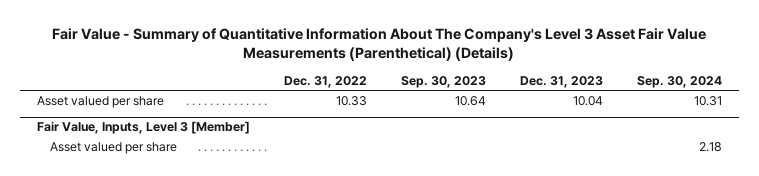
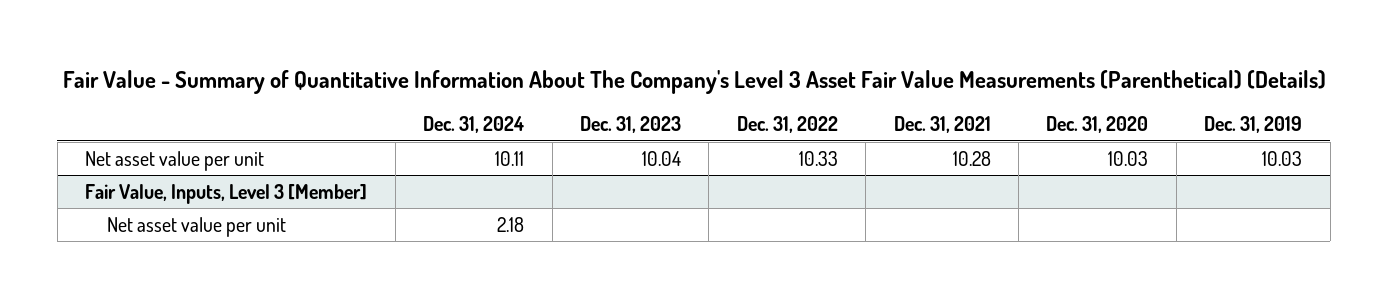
[400,75,486,88] Sep. 30, 2023 -> none
[636,75,722,88] Sep. 30, 2024 -> none
none -> [423,116,525,134] Dec. 31, 2024
none -> [893,116,991,134] Dec. 31, 2021
none -> [1046,116,1149,134] Dec. 31, 2020
none -> [1204,116,1303,134] Dec. 31, 2019
[36,96,164,109] Asset valued per share -> [85,150,265,171] Net asset value per unit
[50,142,178,155] Asset valued per share -> [106,216,286,237] Net asset value per unit

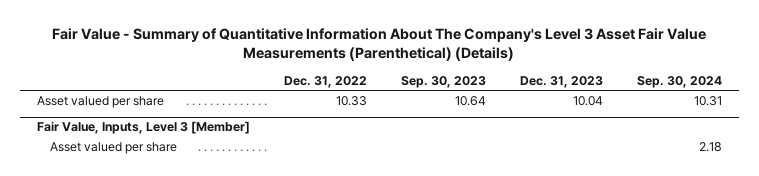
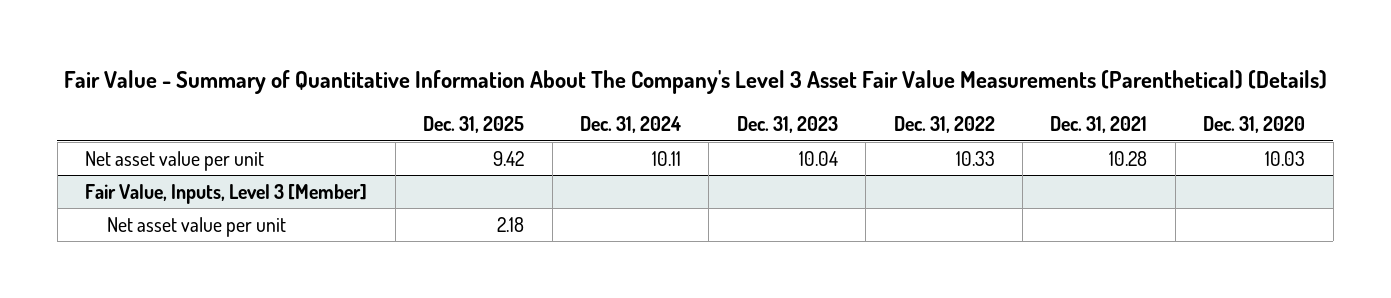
[400,75,486,88] Sep. 30, 2023 -> none
[636,75,722,88] Sep. 30, 2024 -> none
none -> [423,116,525,134] Dec. 31, 2025
none -> [579,116,681,134] Dec. 31, 2024
none -> [1050,116,1148,134] Dec. 31, 2021
none -> [1203,116,1306,134] Dec. 31, 2020
[36,96,164,109] Asset valued per share -> [85,150,265,171] Net asset value per unit
[50,142,178,155] Asset valued per share -> [106,216,286,237] Net asset value per unit

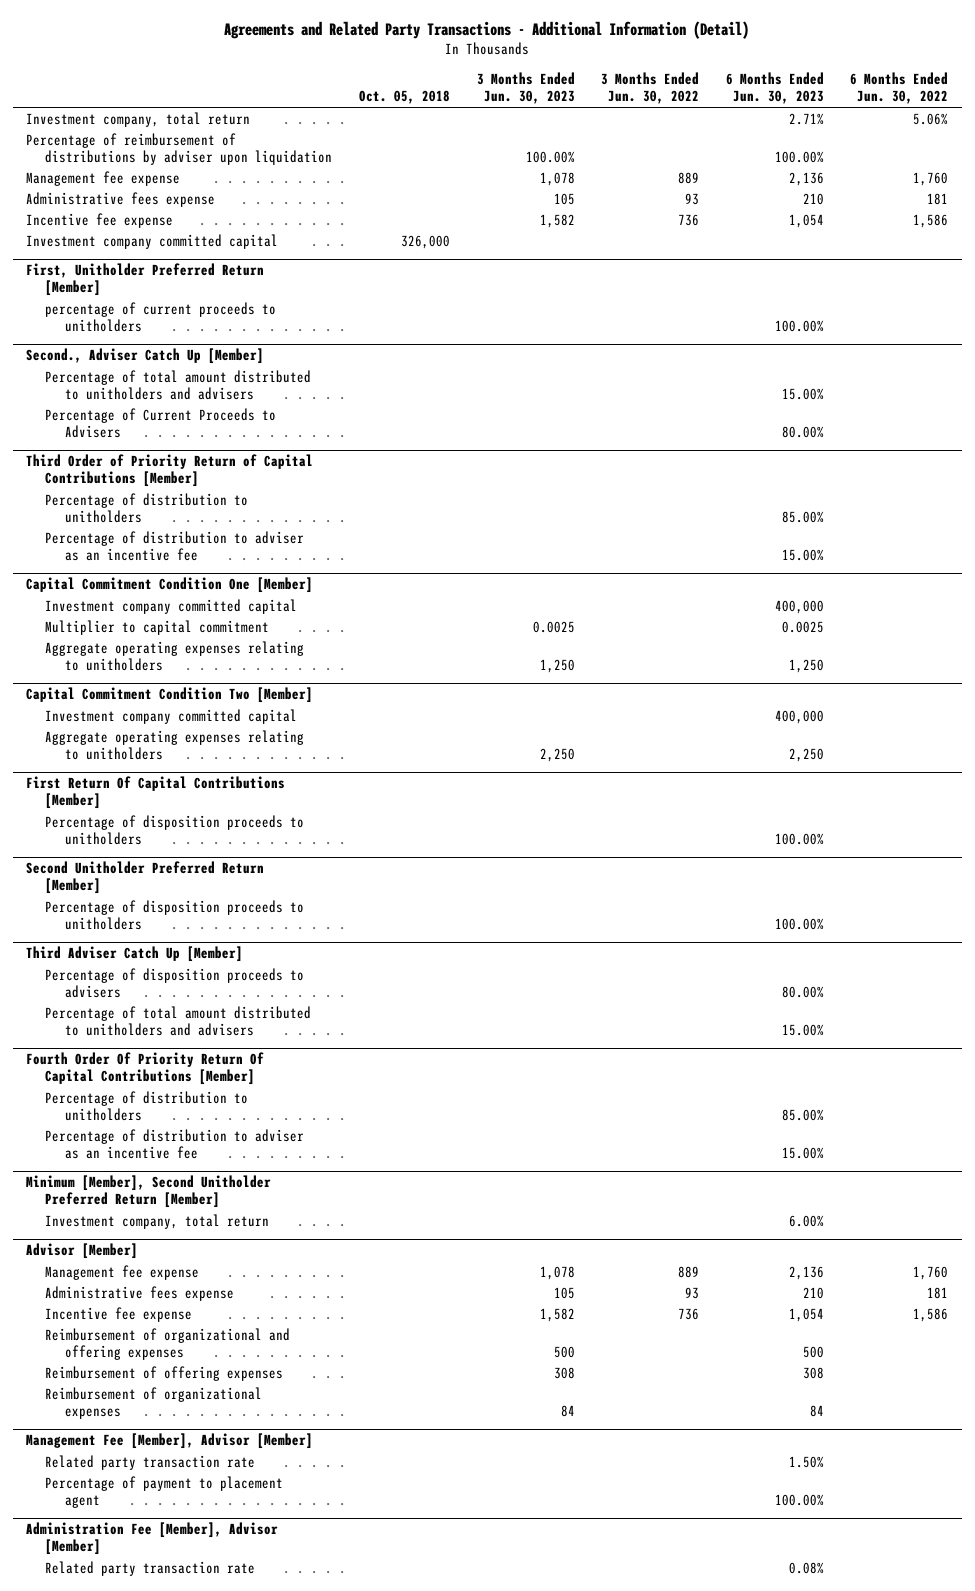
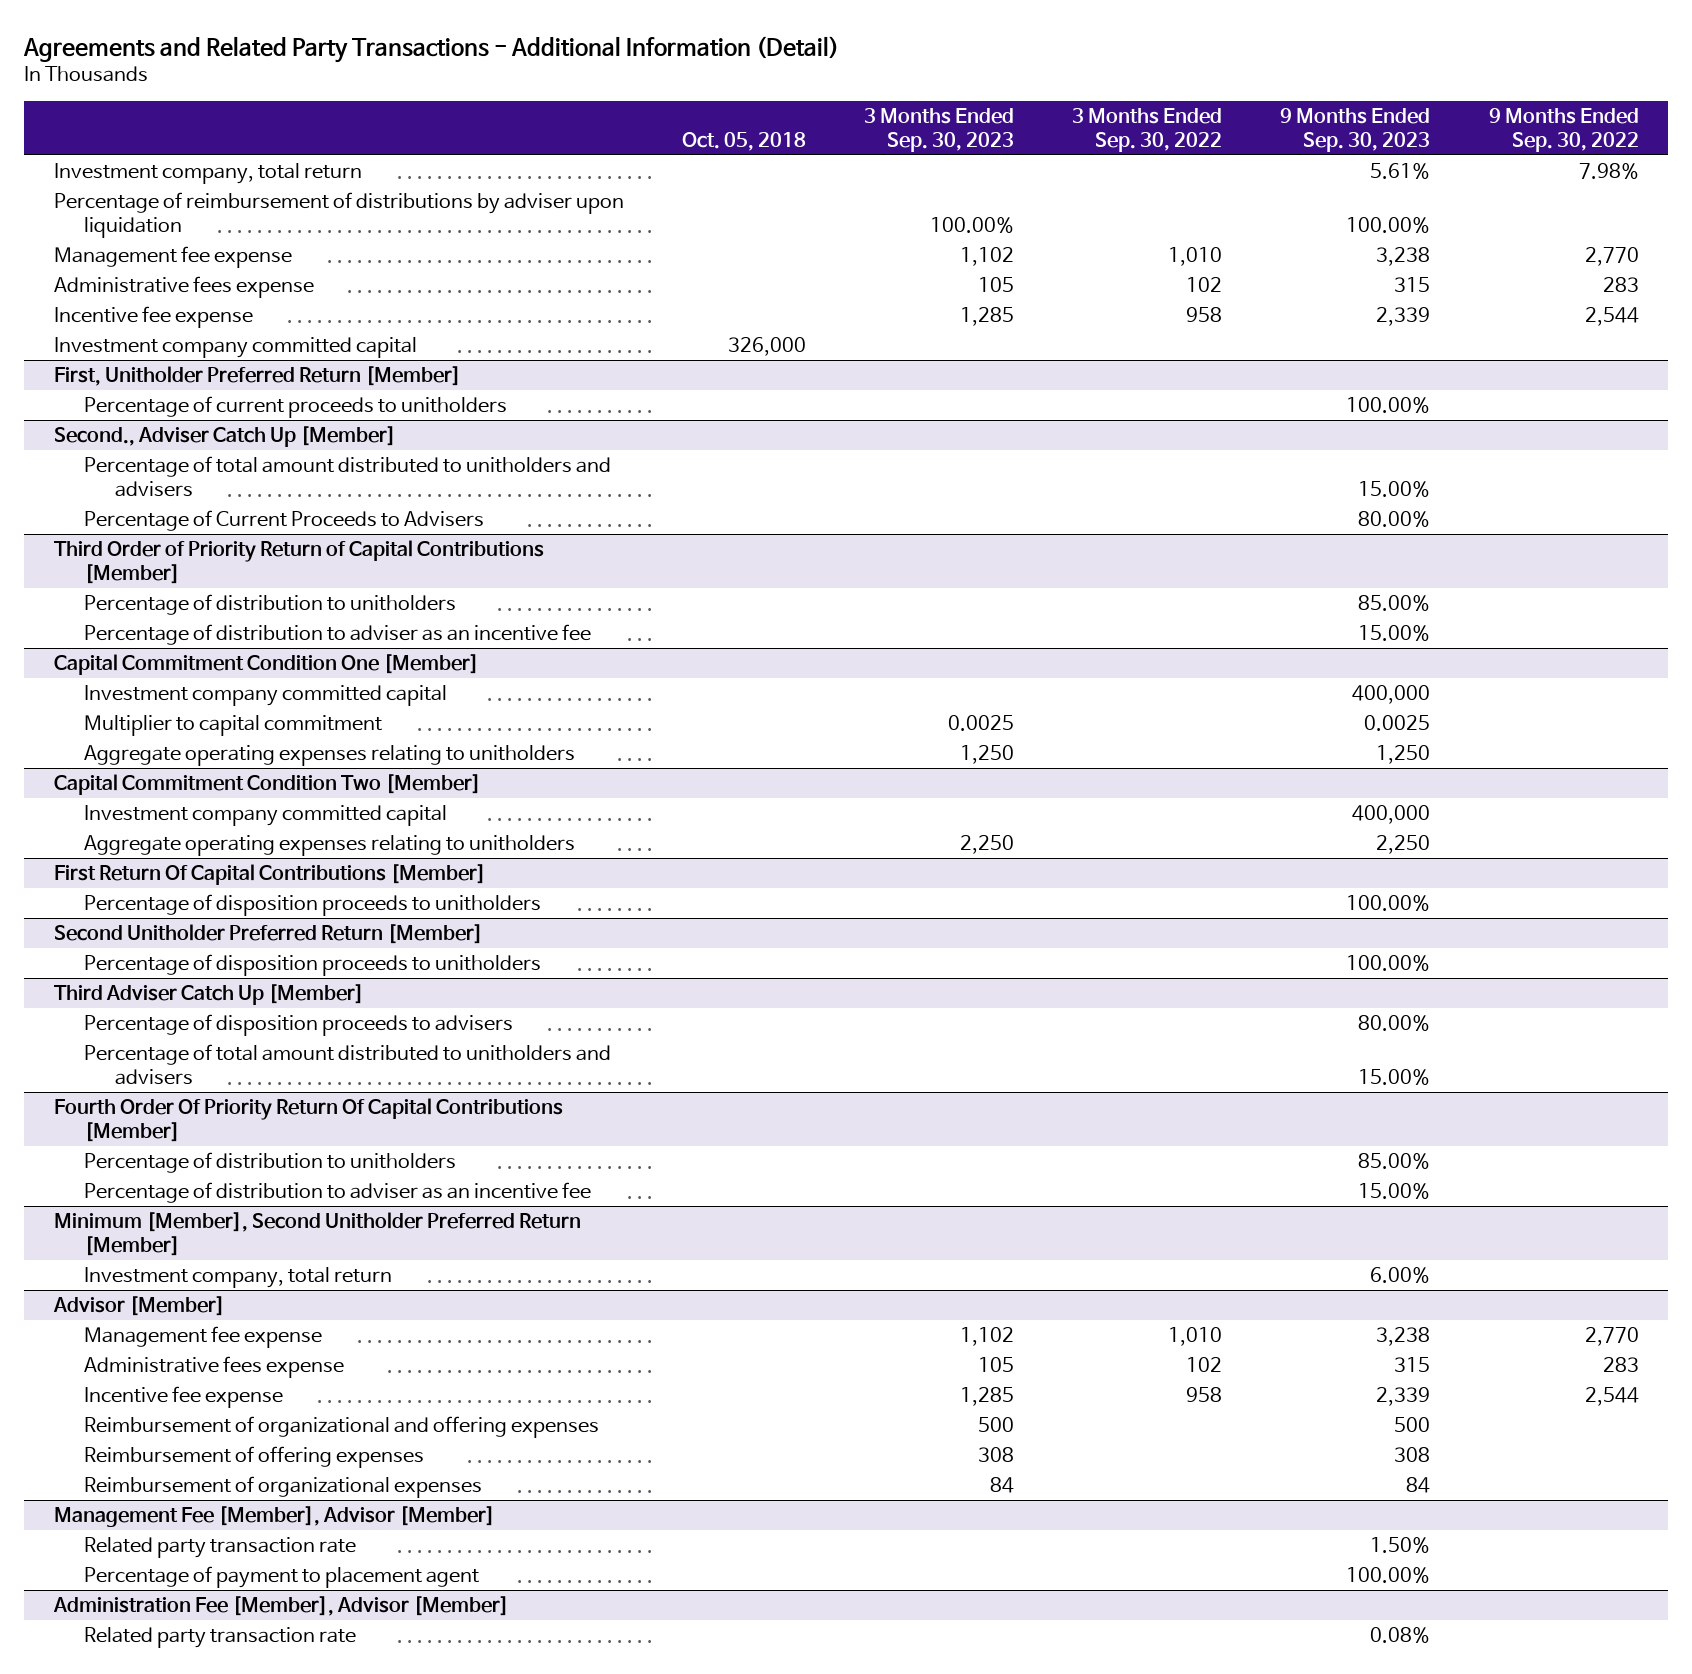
[476,72,575,105] 3 Months Ended Jun. 30, 2023 -> none
[601,72,700,105] 3 Months Ended Jun. 30, 2022 -> none
[725,72,824,105] 6 Months Ended Jun. 30, 2023 -> none
[850,72,949,105] 6 Months Ended Jun. 30, 2022 -> none
none -> [863,108,1014,152] 3 Months Ended Sep. 30, 2023
none -> [1072,108,1223,152] 3 Months Ended Sep. 30, 2022
none -> [1280,108,1431,152] 9 Months Ended Sep. 30, 2023
none -> [1488,108,1639,152] 9 Months Ended Sep. 30, 2022
[45,301,277,332] percentage of current proceeds to unitholders -> [84,396,508,419] Percentage of current proceeds to unitholders

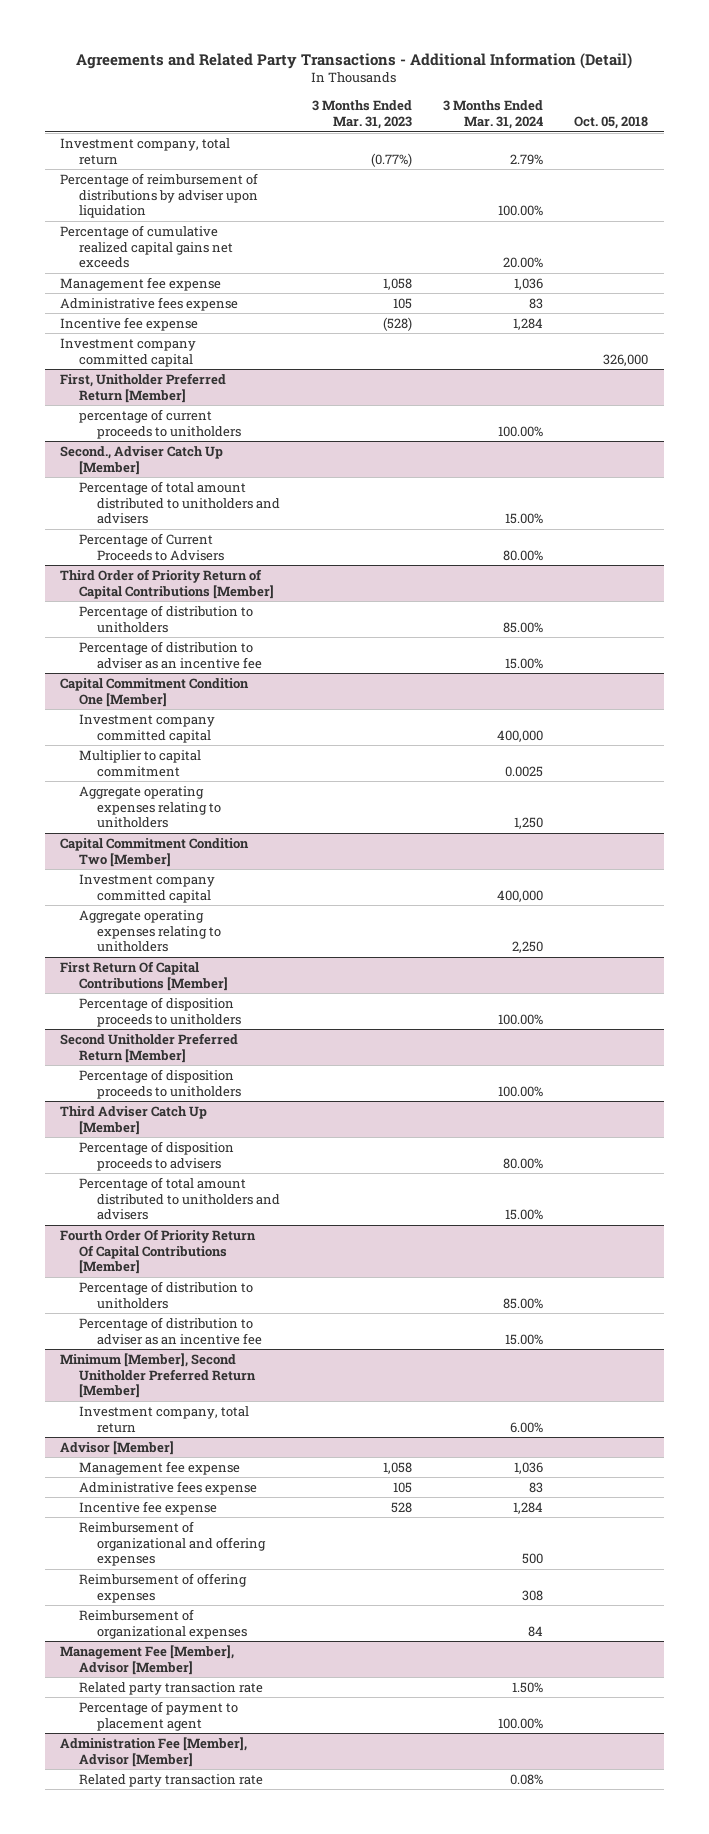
[863,108,1014,152] 3 Months Ended Sep. 30, 2023 -> none
[1072,108,1223,152] 3 Months Ended Sep. 30, 2022 -> none
[1280,108,1431,152] 9 Months Ended Sep. 30, 2023 -> none
[1488,108,1639,152] 9 Months Ended Sep. 30, 2022 -> none
none -> [311,100,412,130] 3 Months Ended Mar. 31, 2023
none -> [443,100,544,130] 3 Months Ended Mar. 31, 2024
none -> [60,224,233,269] Percentage of cumulative realized capital gains net exceeds
[84,396,508,419] Percentage of current proceeds to unitholders -> [78,408,242,439] percentage of current proceeds to unitholders

